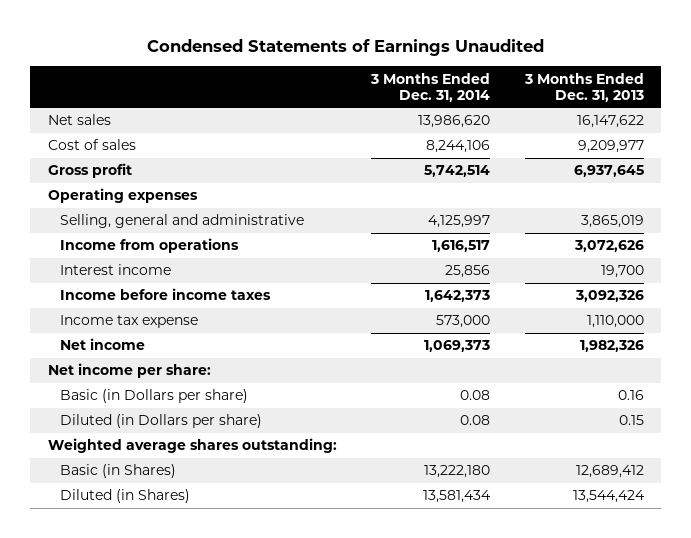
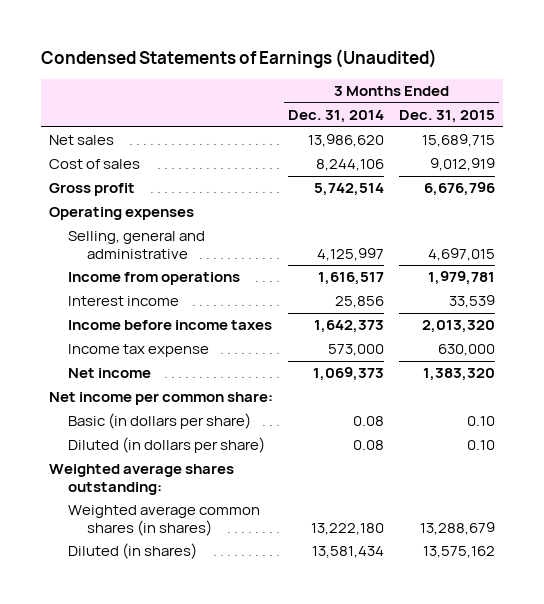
[146,39,544,57] Condensed Statements of Earnings Unaudited -> [41,49,438,69] Condensed Statements of Earnings (Unaudited)
[523,72,644,103] 3 Months Ended Dec. 31, 2013 -> none
none -> [399,110,496,124] Dec. 31, 2015
[47,363,211,379] Net income per share: -> [48,392,273,406] Net income per common share:
[59,389,248,404] Basic (in Dollars per share) -> [68,413,252,430] Basic (in dollars per share)
[59,414,262,429] Diluted (in Dollars per share) -> [68,437,266,454] Diluted (in dollars per share)
[59,464,176,479] Basic (in Shares) -> [68,505,261,536] Weighted average common shares (in shares)
[59,489,190,504] Diluted (in Shares) -> [68,543,198,560] Diluted (in shares)

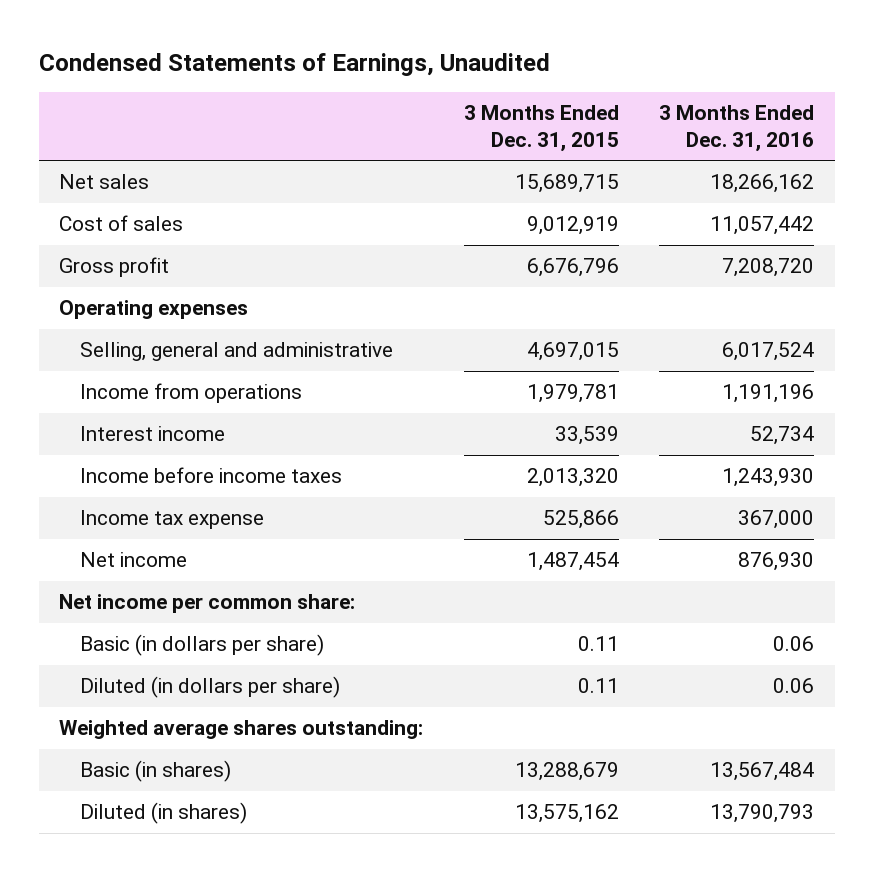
[41,49,438,69] Condensed Statements of Earnings (Unaudited) -> [38,53,550,77] Condensed Statements of Earnings, Unaudited
[288,110,385,124] Dec. 31, 2014 -> none
none -> [659,105,815,153] 3 Months Ended Dec. 31, 2016
[438,344,496,357] 630,000 -> [542,510,619,530] 525,866
[423,368,496,382] 1,383,320 -> [526,552,619,572] 1,487,454
[467,416,496,427] 0.10 -> [577,636,619,652] 0.11
[467,440,496,451] 0.10 -> [577,678,619,694] 0.11
[68,505,261,536] Weighted average common shares (in shares) -> [80,760,232,783] Basic (in shares)

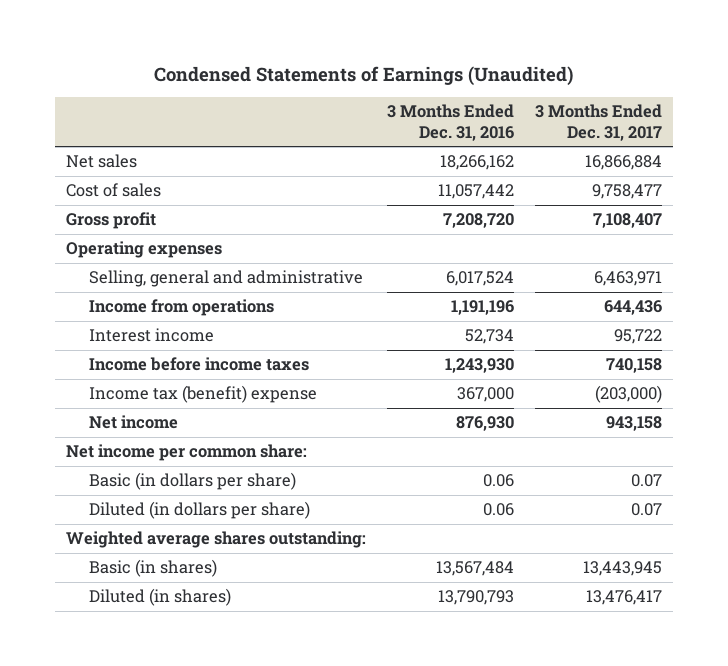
[38,53,550,77] Condensed Statements of Earnings, Unaudited -> [154,65,574,86] Condensed Statements of Earnings (Unaudited)
[463,105,619,153] 3 Months Ended Dec. 31, 2015 -> none
none -> [535,104,663,141] 3 Months Ended Dec. 31, 2017
[80,510,265,530] Income tax expense -> [88,385,317,404] Income tax (benefit) expense

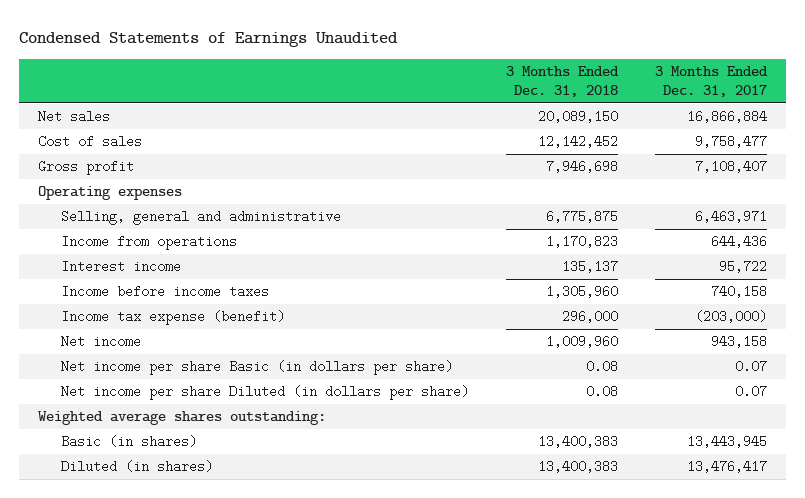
[154,65,574,86] Condensed Statements of Earnings (Unaudited) -> [19,32,399,48] Condensed Statements of Earnings Unaudited
[387,104,515,141] 3 Months Ended Dec. 31, 2016 -> none
none -> [505,66,619,97] 3 Months Ended Dec. 31, 2018
[88,385,317,404] Income tax (benefit) expense -> [60,310,285,326] Income tax expense (benefit)
[66,444,308,462] Net income per common share: -> none
[88,472,296,491] Basic (in dollars per share) -> [60,360,453,376] Net income per share Basic (in dollars per share)
[88,501,310,520] Diluted (in dollars per share) -> [60,385,469,401] Net income per share Diluted (in dollars per share)

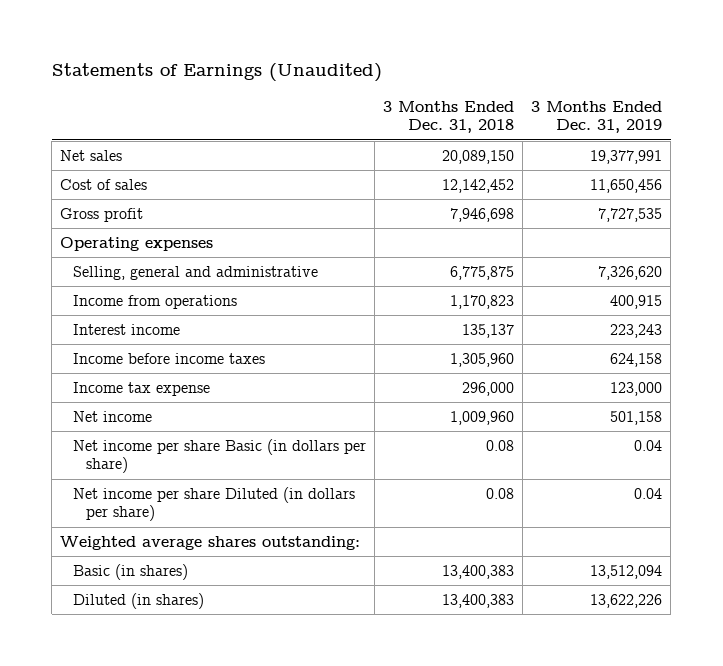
[19,32,399,48] Condensed Statements of Earnings Unaudited -> [51,63,382,83] Statements of Earnings (Unaudited)
[655,66,769,97] 3 Months Ended Dec. 31, 2017 -> none
none -> [531,100,663,134] 3 Months Ended Dec. 31, 2019
[60,310,285,326] Income tax expense (benefit) -> [73,382,211,397] Income tax expense

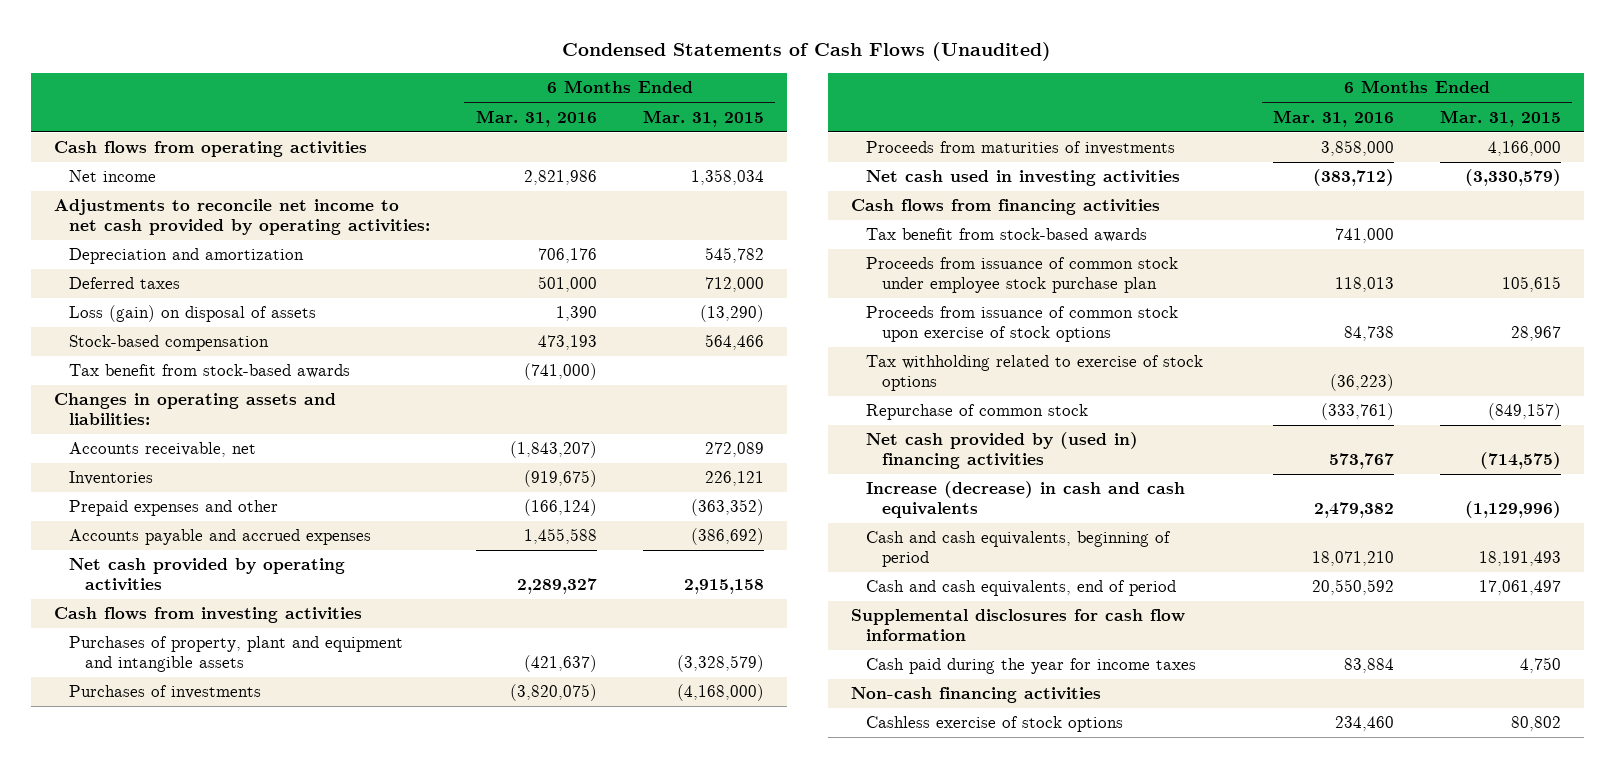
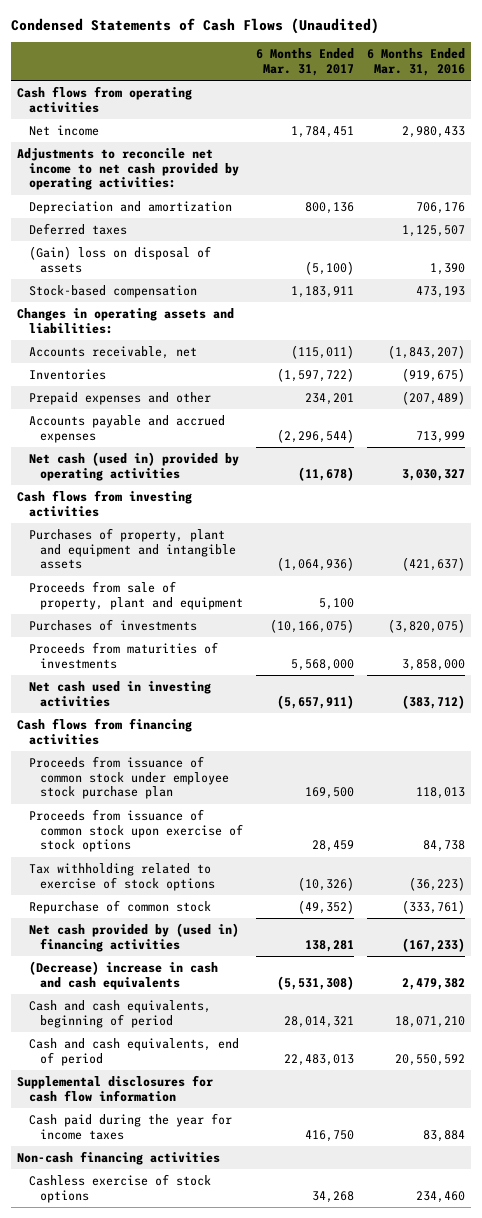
[642,109,764,127] Mar. 31, 2015 -> none
none -> [255,48,354,76] 6 Months Ended Mar. 31, 2017
[523,170,597,186] 2,821,986 -> [401,126,465,139] 2,980,433
[537,276,597,293] 501,000 -> [401,225,465,238] 1,125,507
[69,305,317,323] Loss (gain) on disposal of assets -> [28,246,211,273] (Gain) loss on disposal of assets
[69,364,351,379] Tax benefit from stock-based awards -> none
[523,499,597,517] (166,124) -> [401,391,465,406] (207,489)
[523,528,597,545] 1,455,588 -> [415,430,465,443] 713,999
[69,558,346,592] Net cash provided by operating activities -> [28,452,239,481] Net cash (used in) provided by operating activities
[516,578,597,595] 2,289,327 -> [401,468,465,481] 3,030,327
none -> [28,581,244,610] Proceeds from sale of property, plant and equipment
[866,228,1148,243] Tax benefit from stock-based awards -> none
[1329,453,1395,470] 573,767 -> [401,937,465,952] (167,233)
[866,481,1186,519] Increase (decrease) in cash and cash equivalents -> [28,961,218,990] (Decrease) increase in cash and cash equivalents

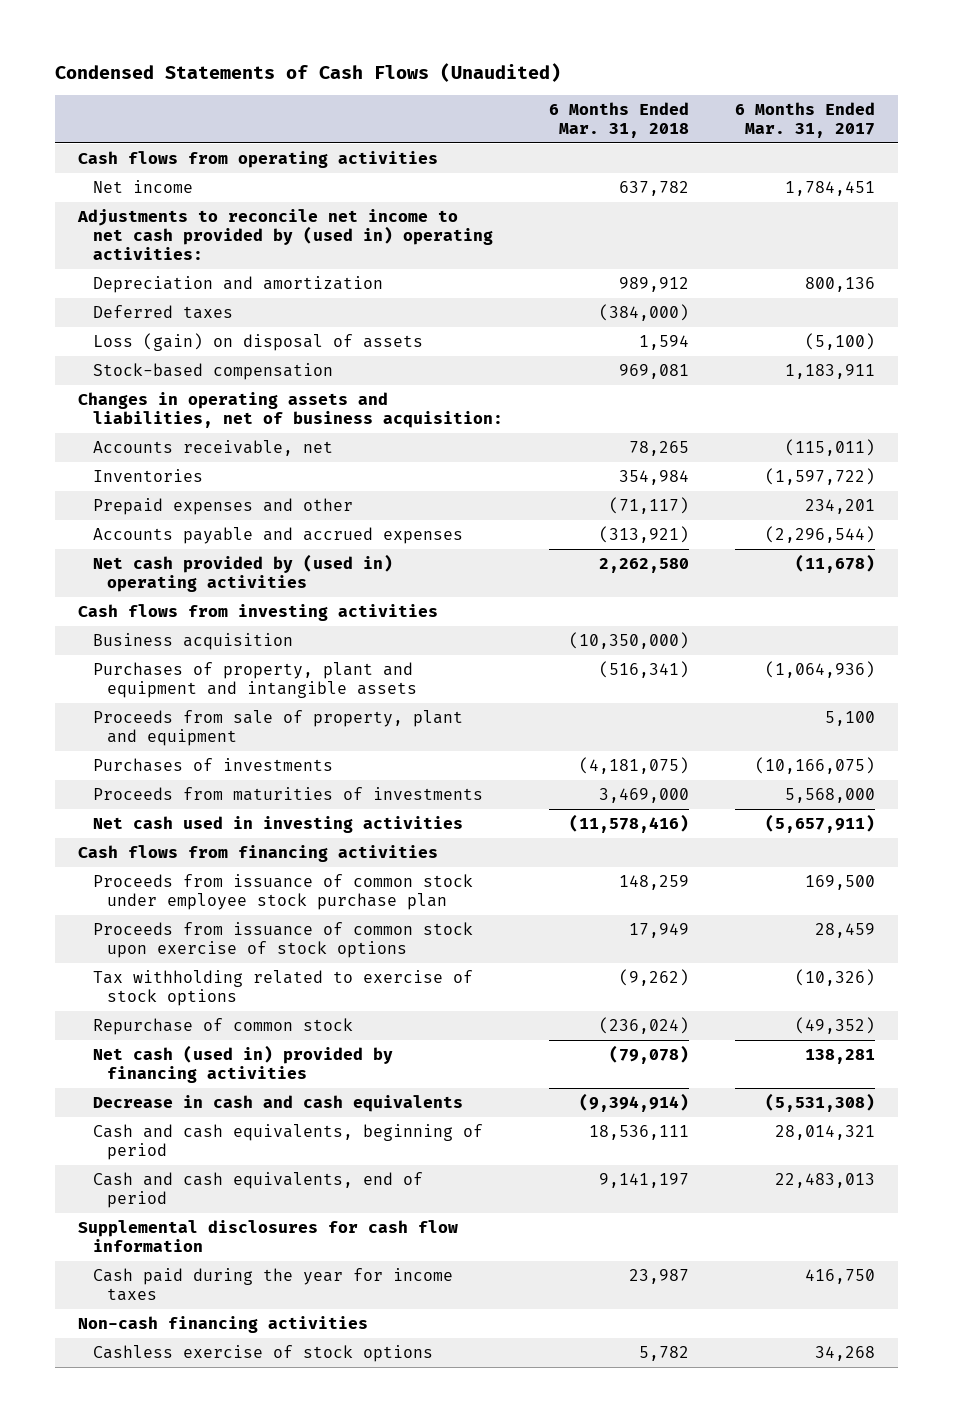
[366,48,465,76] 6 Months Ended Mar. 31, 2016 -> none
none -> [548,101,689,139] 6 Months Ended Mar. 31, 2018
[17,148,239,191] Adjustments to reconcile net income to net cash provided by operating activities: -> [77,208,493,260] Adjustments to reconcile net income to net cash provided by (used in) operating activities:
[28,246,211,273] (Gain) loss on disposal of assets -> [92,332,423,351] Loss (gain) on disposal of assets
[17,308,235,334] Changes in operating assets and liabilities: -> [78,391,503,428] Changes in operating assets and liabilities, net of business acquisition:
[28,452,239,481] Net cash (used in) provided by operating activities -> [92,553,393,592] Net cash provided by (used in) operating activities
none -> [92,632,293,650] Business acquisition
[28,923,239,952] Net cash provided by (used in) financing activities -> [92,1044,393,1083] Net cash (used in) provided by financing activities
[28,961,218,990] (Decrease) increase in cash and cash equivalents -> [92,1094,463,1112] Decrease in cash and cash equivalents

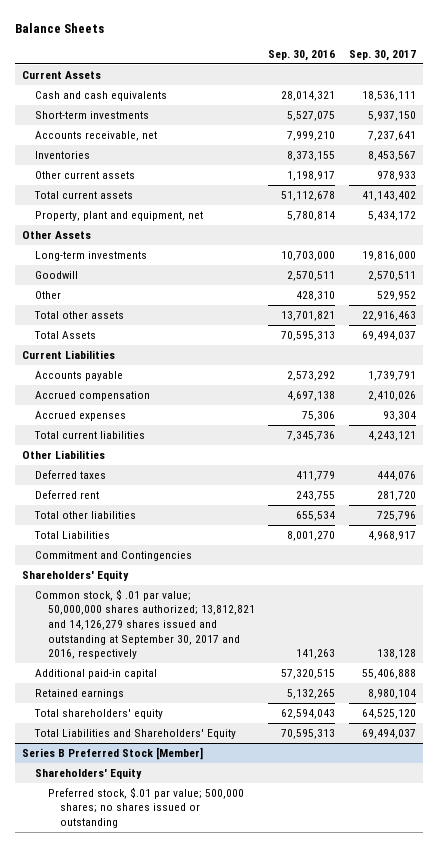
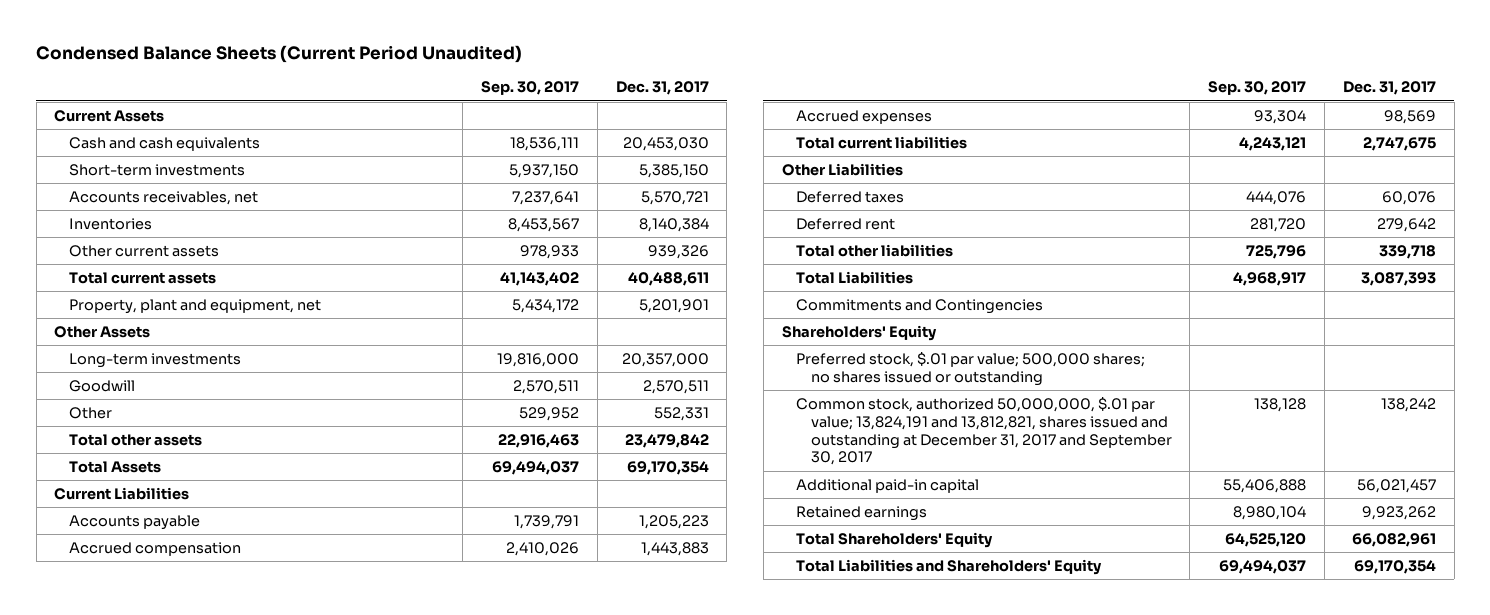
[14,22,104,33] Balance Sheets -> [36,44,523,63] Condensed Balance Sheets (Current Period Unaudited)
[268,49,336,61] Sep. 30, 2016 -> none
none -> [615,81,709,96] Dec. 31, 2017
[34,130,157,141] Accounts receivable, net -> [68,190,258,205] Accounts receivables, net
[34,550,192,561] Commitment and Contingencies -> [796,298,1044,314] Commitments and Contingencies
none -> [796,351,1146,386] Preferred stock, $.01 par value; 500,000 shares; no shares issued or outstanding
[34,588,255,660] Common stock, $ .01 par value; 50,000,000 shares authorized; 13,812,821 and 14,126,279 shares issued and outstanding at September 30, 2017 and 2016, respectively -> [796,396,1172,466] Common stock, authorized 50,000,000, $.01 par value; 13,824,191 and 13,812,821, shares issued and outstanding at December 31, 2017 and September 30, 2017
[33,708,163,719] Total shareholders' equity -> [796,531,994,548] Total Shareholders' Equity
[21,746,203,760] Series B Preferred Stock [Member] -> none
[34,767,142,779] Shareholders' Equity -> none
[47,786,244,829] Preferred stock, $.01 par value; 500,000 shares; no shares issued or outstanding -> none

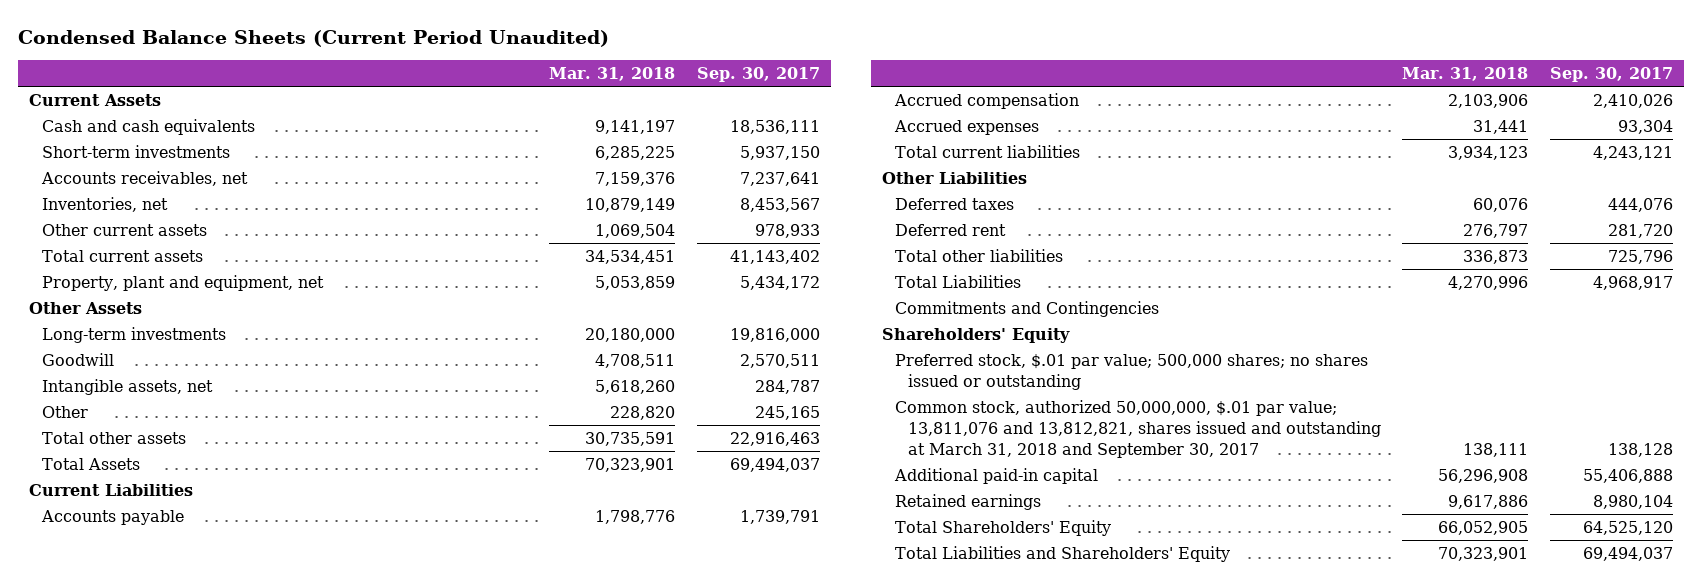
[615,81,709,96] Dec. 31, 2017 -> none
none -> [549,66,676,81] Mar. 31, 2018
[68,217,152,230] Inventories -> [41,197,168,213] Inventories, net
none -> [41,379,213,396] Intangible assets, net
[519,406,580,421] 529,952 -> [754,406,820,421] 245,165
[796,396,1172,466] Common stock, authorized 50,000,000, $.01 par value; 13,824,191 and 13,812,821, shares issued and outstanding at December 31, 2017 and September 30, 2017 -> [894,400,1381,459] Common stock, authorized 50,000,000, $.01 par value; 13,811,076 and 13,812,821, shares issued and outstanding at March 31, 2018 and September 30, 2017

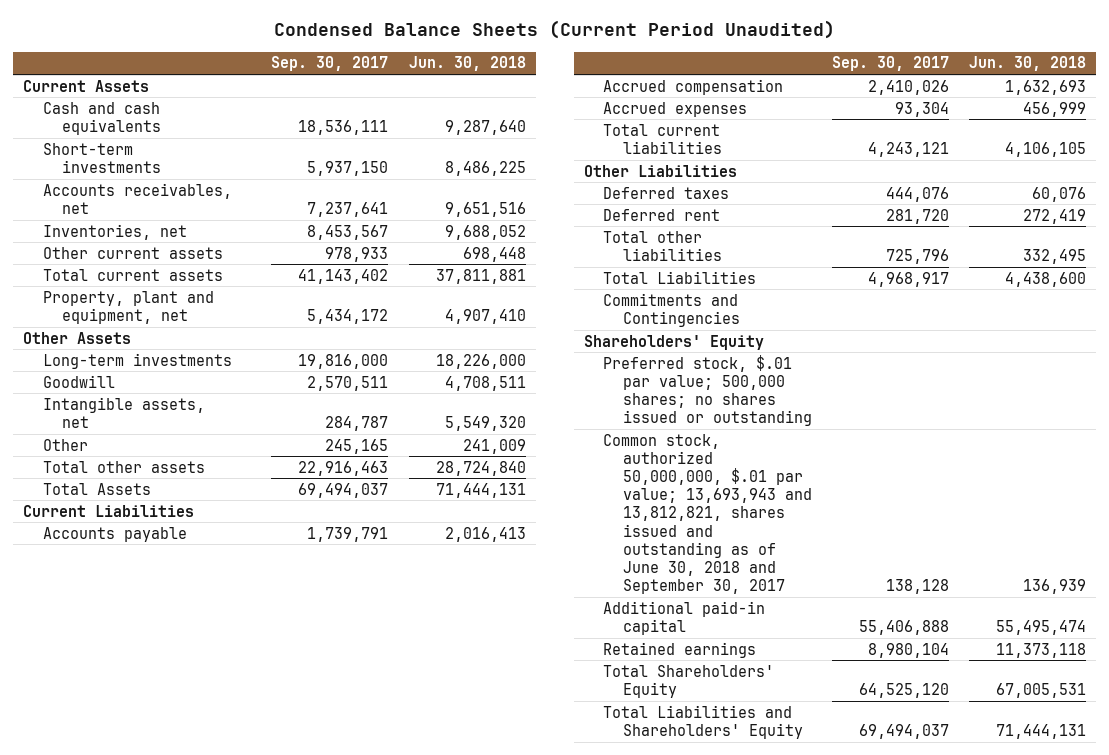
[549,66,676,81] Mar. 31, 2018 -> none
none -> [408,56,526,72] Jun. 30, 2018
[894,400,1381,459] Common stock, authorized 50,000,000, $.01 par value; 13,811,076 and 13,812,821, shares issued and outstanding at March 31, 2018 and September 30, 2017 -> [603,433,812,595] Common stock, authorized 50,000,000, $.01 par value; 13,693,943 and 13,812,821, shares issued and outstanding as of June 30, 2018 and September 30, 2017

